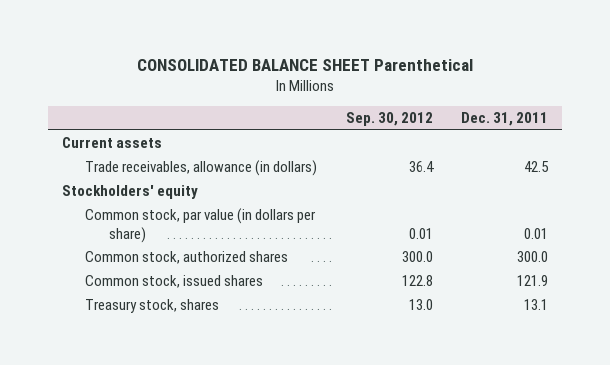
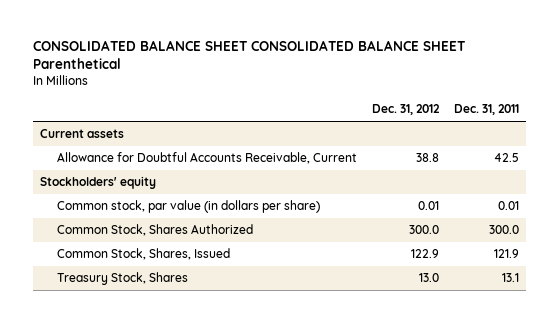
[136,59,473,72] CONSOLIDATED BALANCE SHEET Parenthetical -> [32,40,466,70] CONSOLIDATED BALANCE SHEET CONSOLIDATED BALANCE SHEET Parenthetical
[345,111,433,126] Sep. 30, 2012 -> none
none -> [372,104,441,116] Dec. 31, 2012
[85,160,318,177] Trade receivables, allowance (in dollars) -> [57,152,358,165] Allowance for Doubtful Accounts Receivable, Current
[85,251,289,265] Common stock, authorized shares -> [57,224,254,237] Common Stock, Shares Authorized
[85,275,264,289] Common stock, issued shares -> [57,248,231,261] Common Stock, Shares, Issued
[85,299,220,314] Treasury stock, shares -> [57,272,189,286] Treasury Stock, Shares

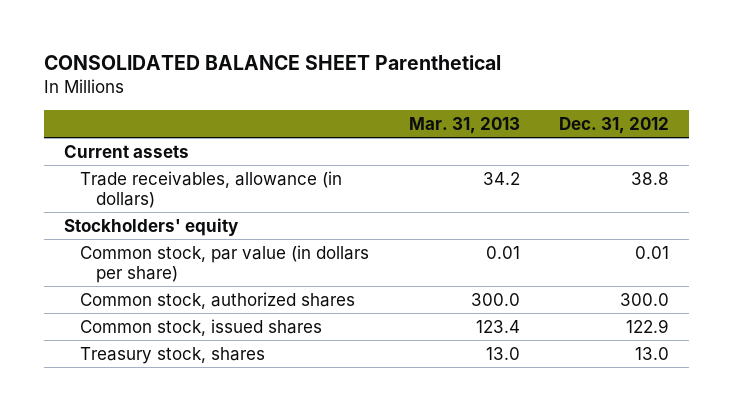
[32,40,466,70] CONSOLIDATED BALANCE SHEET CONSOLIDATED BALANCE SHEET Parenthetical -> [43,55,501,71] CONSOLIDATED BALANCE SHEET Parenthetical
[454,104,520,116] Dec. 31, 2011 -> none
none -> [408,116,520,134] Mar. 31, 2013
[57,152,358,165] Allowance for Doubtful Accounts Receivable, Current -> [79,170,342,209] Trade receivables, allowance (in dollars)
[57,224,254,237] Common Stock, Shares Authorized -> [79,291,355,309] Common stock, authorized shares
[57,248,231,261] Common Stock, Shares, Issued -> [79,318,322,336] Common stock, issued shares
[57,272,189,286] Treasury Stock, Shares -> [79,346,265,364] Treasury stock, shares

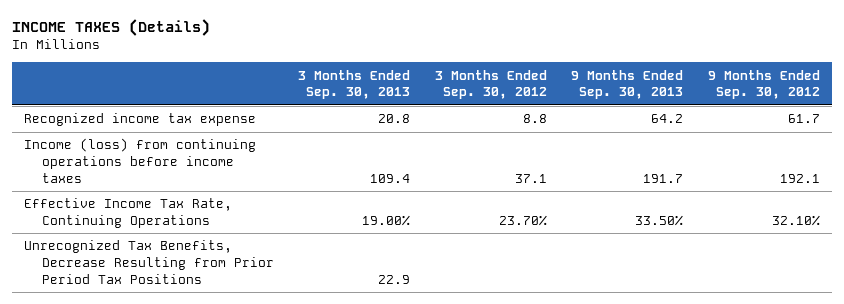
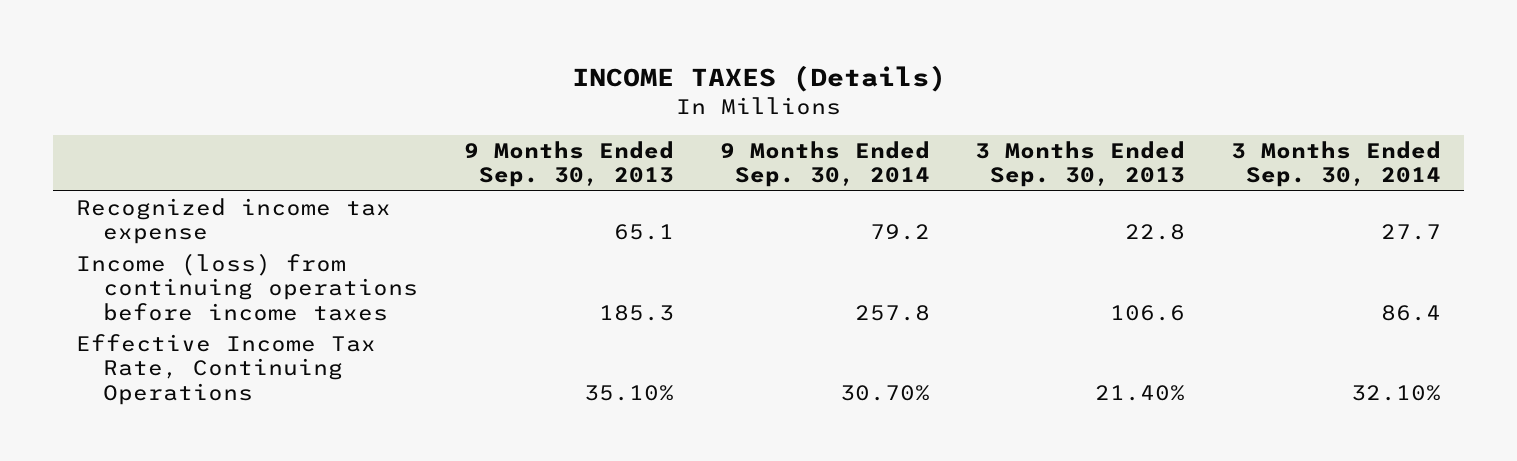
[434,69,547,100] 3 Months Ended Sep. 30, 2012 -> none
[707,69,820,100] 9 Months Ended Sep. 30, 2012 -> none
none -> [719,141,930,188] 9 Months Ended Sep. 30, 2014
none -> [1231,141,1442,188] 3 Months Ended Sep. 30, 2014
[23,240,274,284] Unrecognized Tax Benefits, Decrease Resulting from Prior Period Tax Positions -> none
[378,114,411,124] 20.8 -> [1125,224,1186,241] 22.8
[651,114,684,124] 64.2 -> [613,224,674,241] 65.1
[370,173,411,183] 109.4 -> [1110,304,1186,321] 106.6
[643,173,684,183] 191.7 -> [598,304,674,321] 185.3
[362,215,411,227] 19.00% -> [1095,384,1186,401] 21.40%
[635,215,684,227] 33.50% -> [583,384,674,401] 35.10%

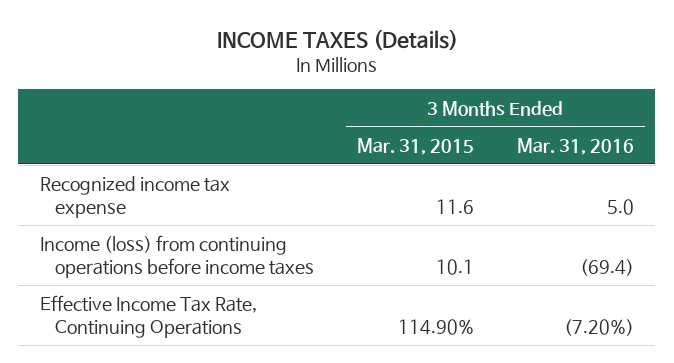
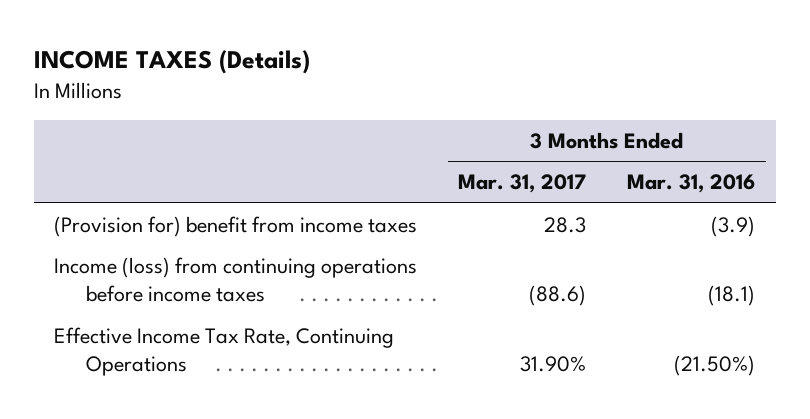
[356,137,474,155] Mar. 31, 2015 -> none
none -> [458,174,587,194] Mar. 31, 2017
[39,176,230,219] Recognized income tax expense -> [54,215,418,237] (Provision for) benefit from income taxes
[606,199,634,216] 5.0 -> [711,215,756,237] (3.9)
[579,259,634,277] (69.4) -> [708,285,756,307] (18.1)
[563,319,634,337] (7.20%) -> [674,355,756,377] (21.50%)

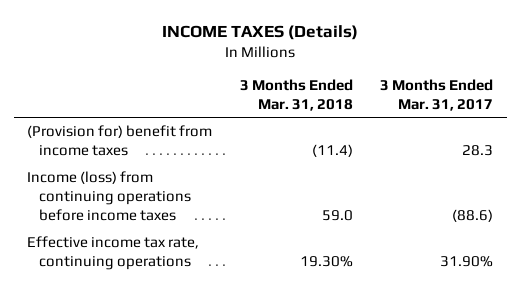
[627,174,756,194] Mar. 31, 2016 -> none
none -> [239,78,353,111] 3 Months Ended Mar. 31, 2018
[54,326,395,377] Effective Income Tax Rate, Continuing Operations -> [27,236,200,271] Effective income tax rate, continuing operations

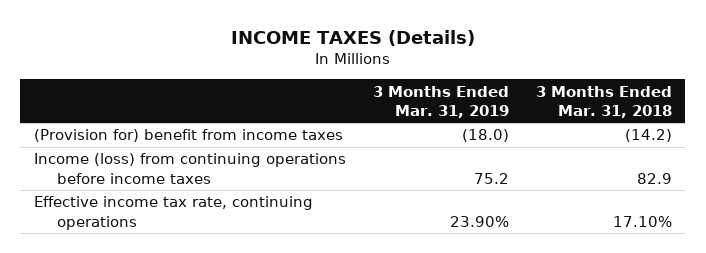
[380,78,494,111] 3 Months Ended Mar. 31, 2017 -> none
none -> [372,85,509,118] 3 Months Ended Mar. 31, 2019
[311,144,353,158] (11.4) -> [624,129,672,143] (14.2)
[321,210,353,222] 59.0 -> [636,172,672,184] 82.9
[299,256,353,268] 19.30% -> [612,215,672,227] 17.10%

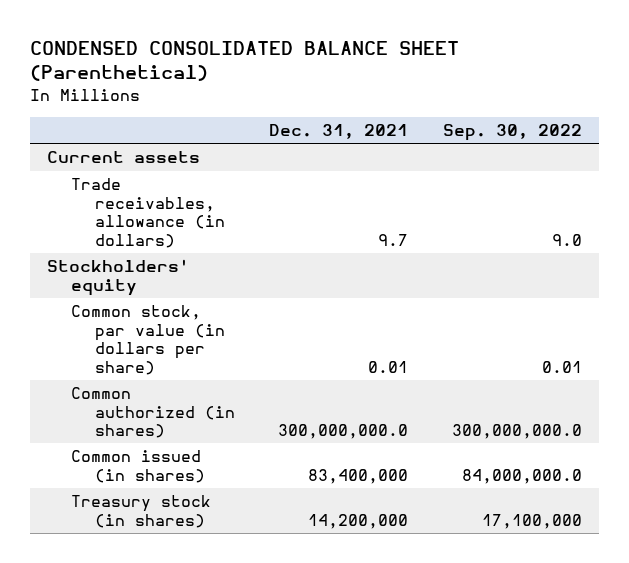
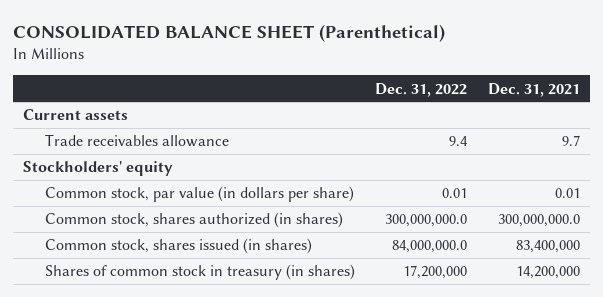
[30,40,460,82] CONDENSED CONSOLIDATED BALANCE SHEET (Parenthetical) -> [12,23,445,42] CONSOLIDATED BALANCE SHEET (Parenthetical)
[442,123,582,141] Sep. 30, 2022 -> none
none -> [375,82,468,97] Dec. 31, 2022
[71,178,225,248] Trade receivables, allowance (in dollars) -> [45,134,230,148] Trade receivables allowance
[71,387,235,439] Common authorized (in shares) -> [45,212,344,229] Common stock, shares authorized (in shares)
[71,450,205,483] Common issued (in shares) -> [45,238,313,255] Common stock, shares issued (in shares)
[71,495,212,528] Treasury stock (in shares) -> [45,264,356,281] Shares of common stock in treasury (in shares)

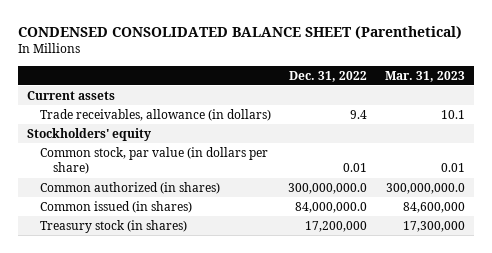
[12,23,445,42] CONSOLIDATED BALANCE SHEET (Parenthetical) -> [18,25,463,39] CONDENSED CONSOLIDATED BALANCE SHEET (Parenthetical)
[487,82,580,97] Dec. 31, 2021 -> none
none -> [384,70,465,82] Mar. 31, 2023
[45,134,230,148] Trade receivables allowance -> [40,109,272,122] Trade receivables, allowance (in dollars)
[45,212,344,229] Common stock, shares authorized (in shares) -> [40,182,221,195] Common authorized (in shares)
[45,238,313,255] Common stock, shares issued (in shares) -> [40,201,193,214] Common issued (in shares)
[45,264,356,281] Shares of common stock in treasury (in shares) -> [40,220,188,234] Treasury stock (in shares)

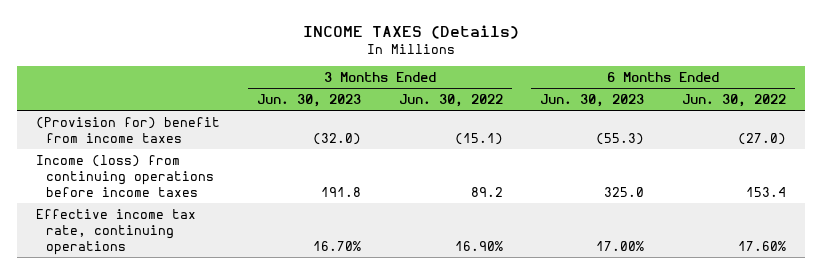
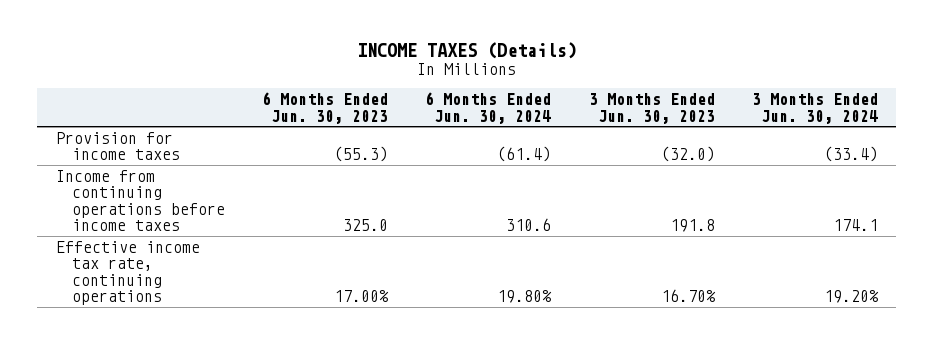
[398,94,503,108] Jun. 30, 2022 -> none
[681,94,786,108] Jun. 30, 2022 -> none
none -> [425,92,552,124] 6 Months Ended Jun. 30, 2024
none -> [751,93,878,124] 3 Months Ended Jun. 30, 2024
[35,116,220,143] (Provision for) benefit from income taxes -> [55,131,180,161] Provision for income taxes
[35,154,215,197] Income (loss) from continuing operations before income taxes -> [55,169,225,231] Income from continuing operations before income taxes

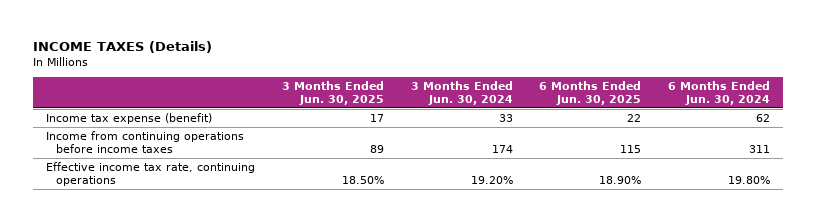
[262,92,389,124] 6 Months Ended Jun. 30, 2023 -> none
[588,93,715,124] 3 Months Ended Jun. 30, 2023 -> none
none -> [282,80,385,105] 3 Months Ended Jun. 30, 2025
none -> [539,80,642,105] 6 Months Ended Jun. 30, 2025
[55,131,180,161] Provision for income taxes -> [46,112,213,124] Income tax expense (benefit)
[497,146,552,163] (61.4) -> [756,113,771,122] 62
[823,146,878,163] (33.4) -> [498,113,513,122] 33
[506,217,552,231] 310.6 -> [749,145,771,154] 311
[832,218,878,231] 174.1 -> [491,145,513,154] 174

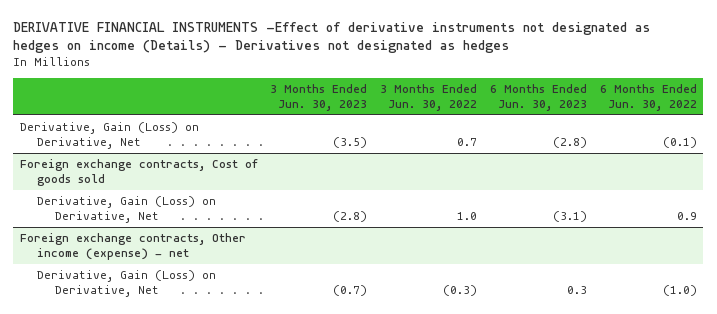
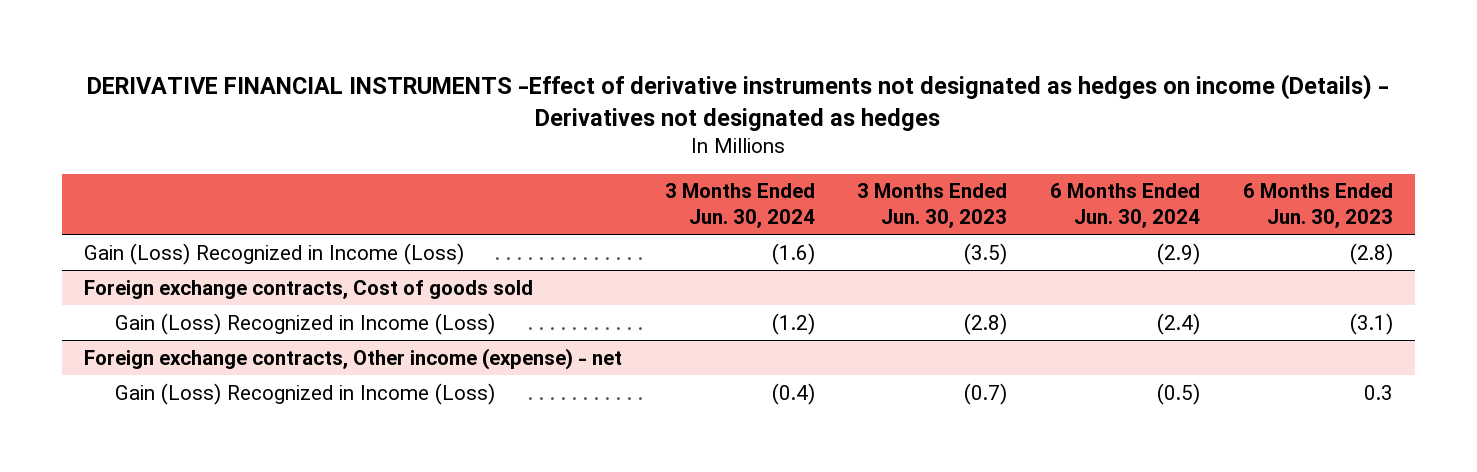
[380,83,478,111] 3 Months Ended Jun. 30, 2022 -> none
[599,83,697,111] 6 Months Ended Jun. 30, 2022 -> none
none -> [664,183,815,229] 3 Months Ended Jun. 30, 2024
none -> [1050,183,1201,229] 6 Months Ended Jun. 30, 2024
[19,122,199,149] Derivative, Gain (Loss) on Derivative, Net -> [83,242,464,265] Gain (Loss) Recognized in Income (Loss)
[37,196,217,223] Derivative, Gain (Loss) on Derivative, Net -> [115,312,496,335] Gain (Loss) Recognized in Income (Loss)
[37,270,217,297] Derivative, Gain (Loss) on Derivative, Net -> [115,382,496,405] Gain (Loss) Recognized in Income (Loss)

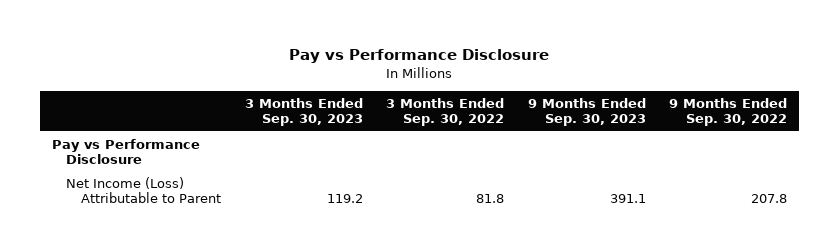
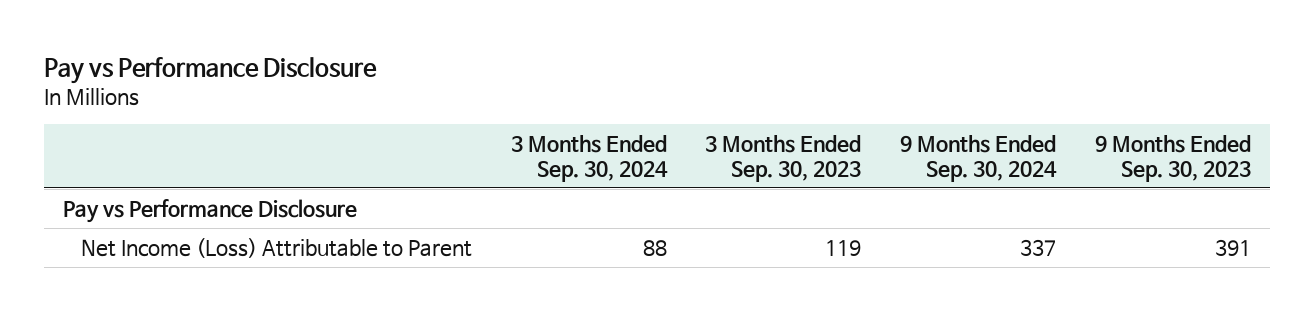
[386,97,505,127] 3 Months Ended Sep. 30, 2022 -> none
[669,97,788,127] 9 Months Ended Sep. 30, 2022 -> none
none -> [510,135,668,182] 3 Months Ended Sep. 30, 2024
none -> [900,135,1058,182] 9 Months Ended Sep. 30, 2024
[326,194,363,204] 119.2 -> [825,240,862,257] 119
[609,194,646,204] 391.1 -> [1214,239,1251,257] 391

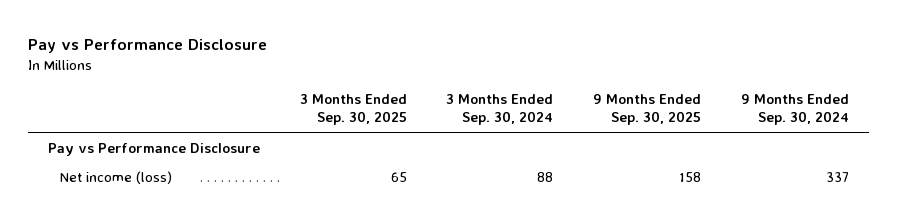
[705,135,862,182] 3 Months Ended Sep. 30, 2023 -> none
[1094,135,1251,182] 9 Months Ended Sep. 30, 2023 -> none
none -> [299,94,407,126] 3 Months Ended Sep. 30, 2025
none -> [593,94,702,126] 9 Months Ended Sep. 30, 2025
[81,238,473,259] Net Income (Loss) Attributable to Parent -> [60,170,173,184] Net income (loss)

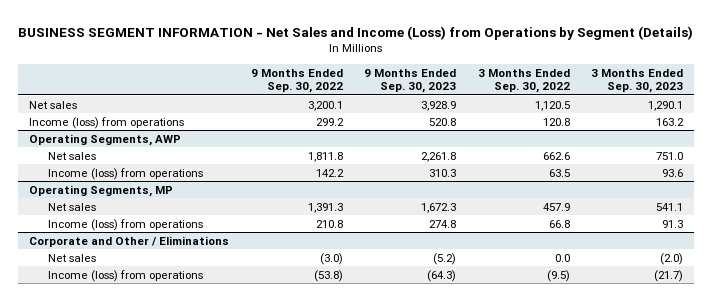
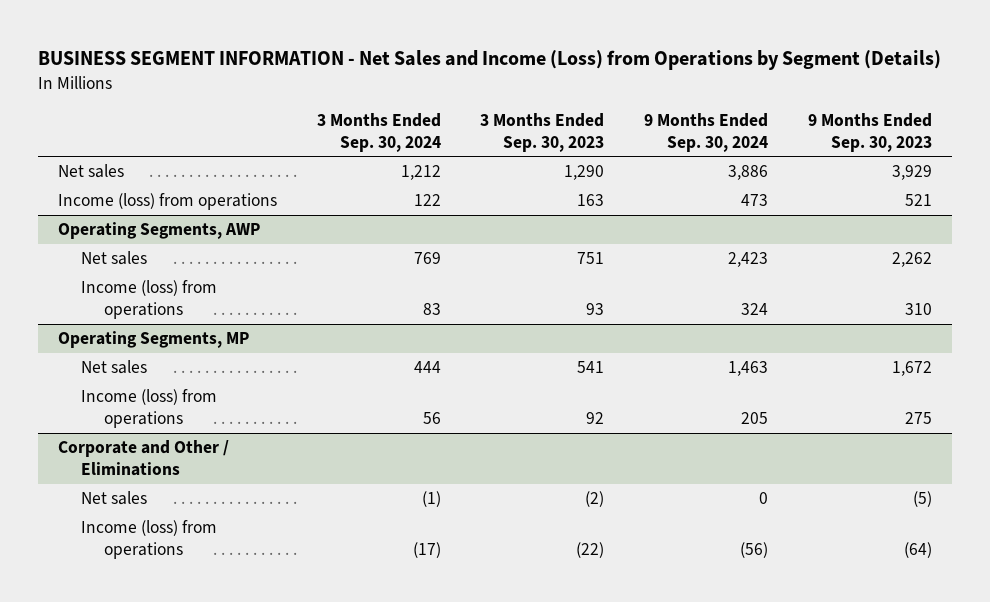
[250,68,343,94] 9 Months Ended Sep. 30, 2022 -> none
[477,68,570,94] 3 Months Ended Sep. 30, 2022 -> none
none -> [316,112,441,152] 3 Months Ended Sep. 30, 2024
none -> [644,112,769,152] 9 Months Ended Sep. 30, 2024
[421,100,457,111] 3,928.9 -> [891,165,932,181] 3,929
[648,100,684,111] 1,290.1 -> [564,165,605,181] 1,290
[429,117,457,126] 520.8 -> [904,194,932,207] 521
[656,117,685,126] 163.2 -> [577,194,605,207] 163
[421,151,457,162] 2,261.8 -> [891,252,932,268] 2,262
[656,151,684,160] 751.0 -> [577,252,605,265] 751
[429,168,457,177] 310.3 -> [904,302,932,315] 310
[662,168,684,177] 93.6 -> [586,302,605,315] 93
[421,202,457,213] 1,672.3 -> [891,361,932,377] 1,672
[656,202,684,211] 541.1 -> [577,361,605,374] 541
[429,219,457,228] 274.8 -> [904,411,932,424] 275
[662,219,684,228] 91.3 -> [586,411,605,424] 92
[433,252,457,265] (5.2) -> [912,491,932,508] (5)
[660,252,684,265] (2.0) -> [585,491,605,508] (2)
[427,269,457,282] (64.3) -> [903,541,932,558] (64)
[654,269,684,282] (21.7) -> [576,541,605,558] (22)

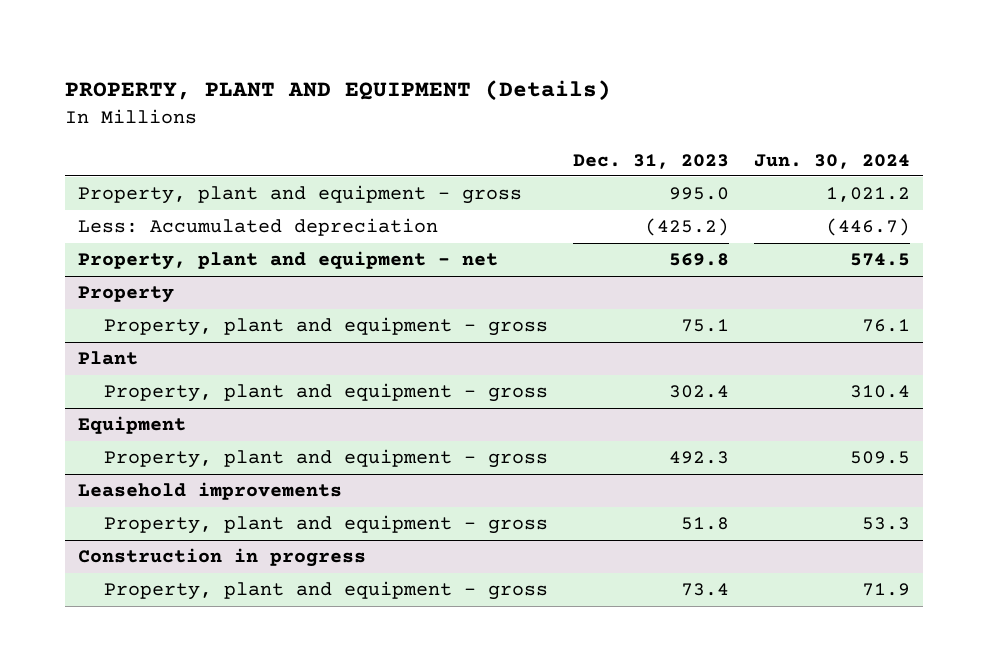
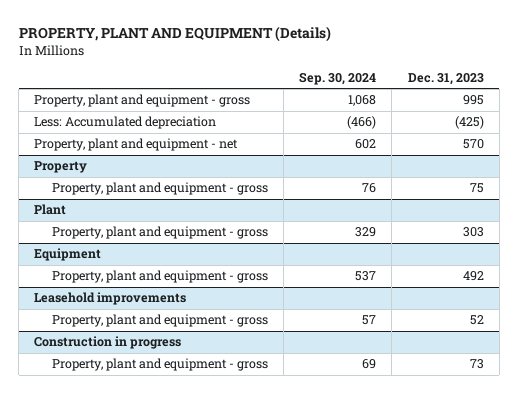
[753,153,910,169] Jun. 30, 2024 -> none
none -> [299,72,377,86] Sep. 30, 2024
[668,187,729,201] 995.0 -> [462,95,484,106] 995
[644,218,729,237] (425.2) -> [454,116,484,130] (425)
[668,253,729,267] 569.8 -> [462,139,484,150] 570
[680,319,729,333] 75.1 -> [469,183,484,194] 75
[668,385,729,399] 302.4 -> [462,227,484,238] 303
[668,451,729,465] 492.3 -> [462,271,484,282] 492
[680,517,729,531] 51.8 -> [469,315,484,326] 52
[680,583,729,597] 73.4 -> [469,359,484,370] 73

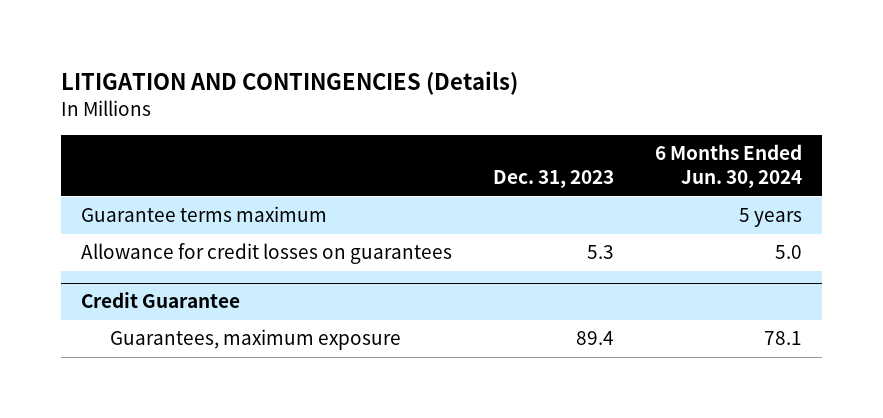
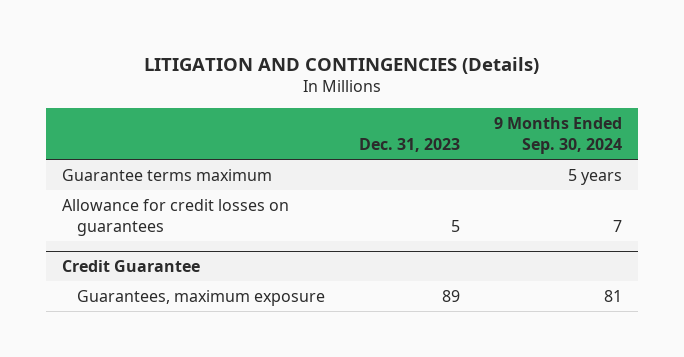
[654,144,802,189] 6 Months Ended Jun. 30, 2024 -> none
none -> [493,117,622,154] 9 Months Ended Sep. 30, 2024
[586,245,614,260] 5.3 -> [451,219,461,232] 5
[575,331,614,346] 89.4 -> [442,289,461,302] 89

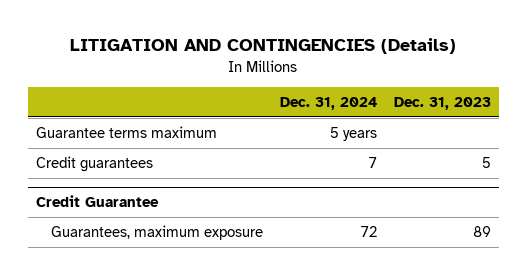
[493,117,622,154] 9 Months Ended Sep. 30, 2024 -> none
none -> [279,97,377,111] Dec. 31, 2024
[62,198,290,236] Allowance for credit losses on guarantees -> [36,156,154,173] Credit guarantees

